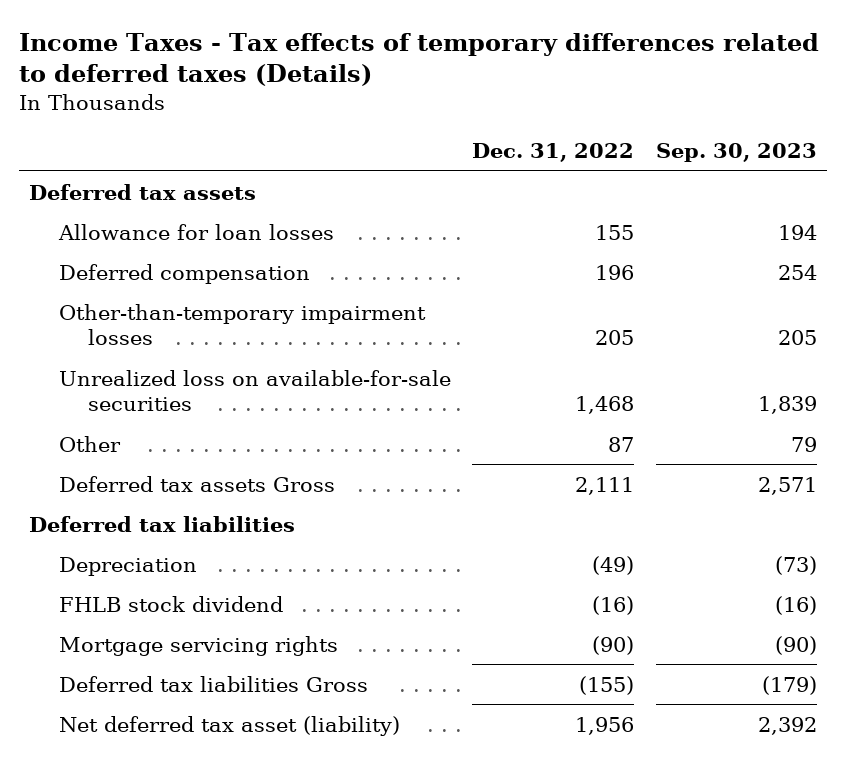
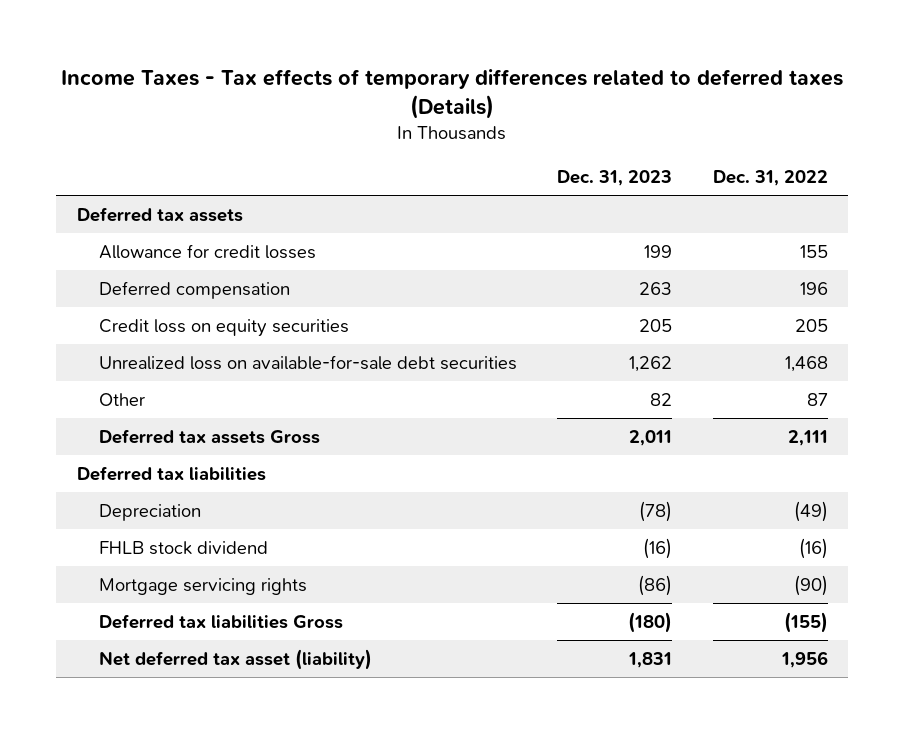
[655,143,817,163] Sep. 30, 2023 -> none
none -> [557,169,673,186] Dec. 31, 2023
[57,223,334,240] Allowance for loan losses -> [98,244,316,260] Allowance for credit losses
[58,303,426,345] Other-than-temporary impairment losses -> none
none -> [98,319,349,338] Credit loss on equity securities
[58,369,451,411] Unrealized loss on available-for-sale securities -> [98,355,517,371] Unrealized loss on available-for-sale debt securities

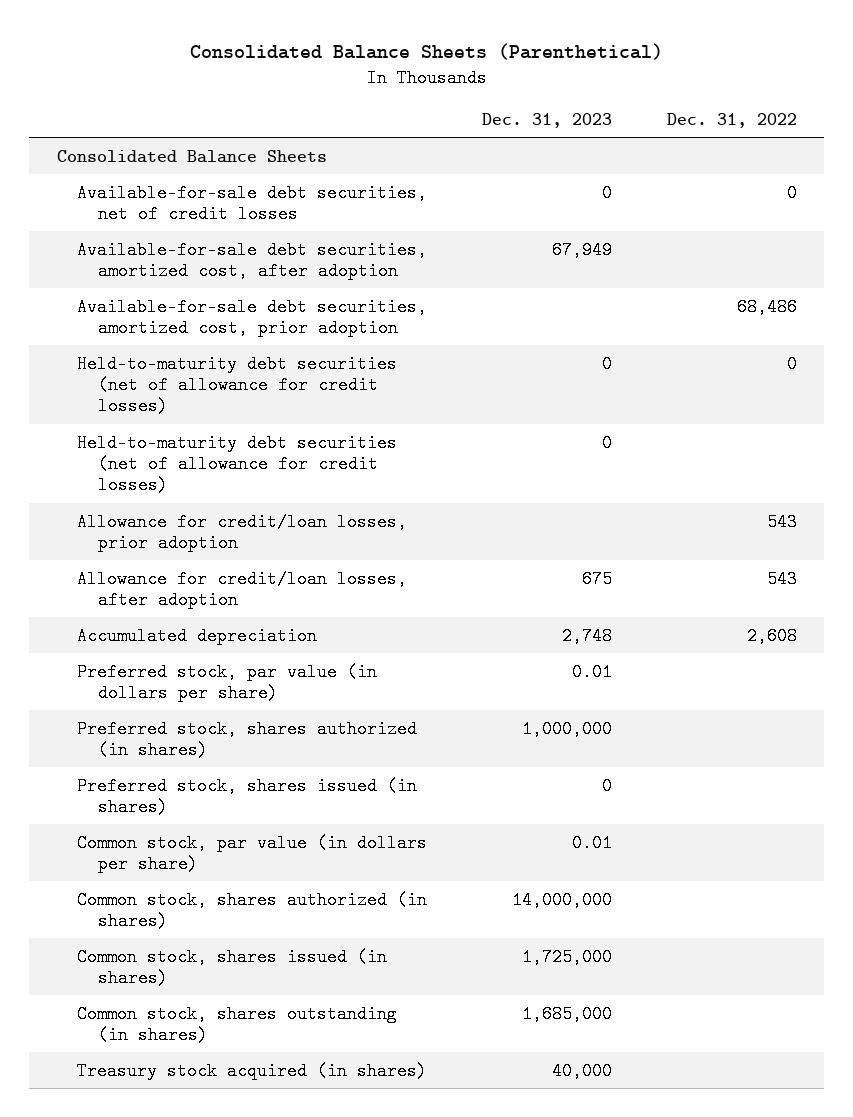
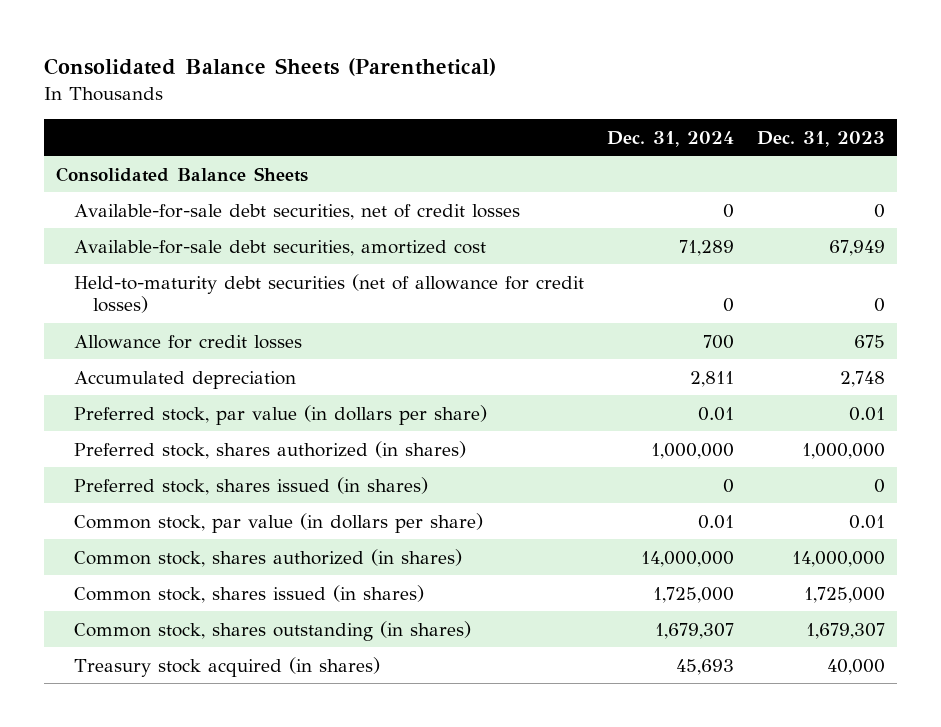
[666,113,797,129] Dec. 31, 2022 -> none
none -> [607,130,735,147] Dec. 31, 2024
[77,297,428,338] Available-for-sale debt securities, amortized cost, prior adoption -> none
[77,354,398,416] Held-to-maturity debt securities (net of allowance for credit losses) -> none
[77,240,428,281] Available-for-sale debt securities, amortized cost, after adoption -> [74,239,487,256] Available-for-sale debt securities, amortized cost
[77,512,408,553] Allowance for credit/loan losses, prior adoption -> none
[77,569,408,610] Allowance for credit/loan losses, after adoption -> [74,334,303,349] Allowance for credit losses
[521,1004,612,1023] 1,685,000 -> [806,622,886,639] 1,679,307

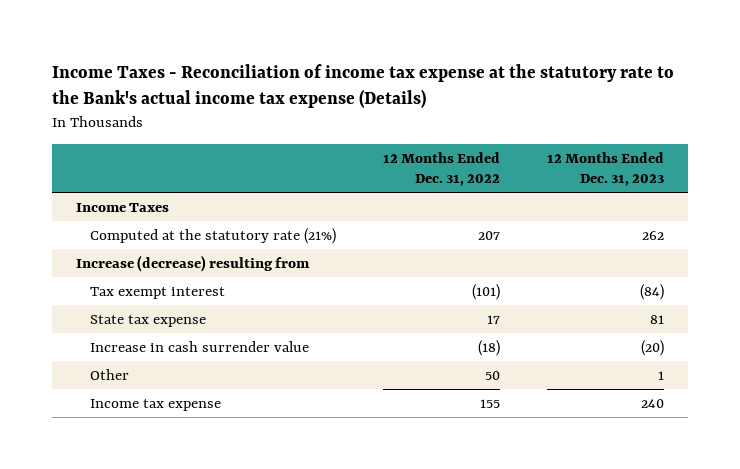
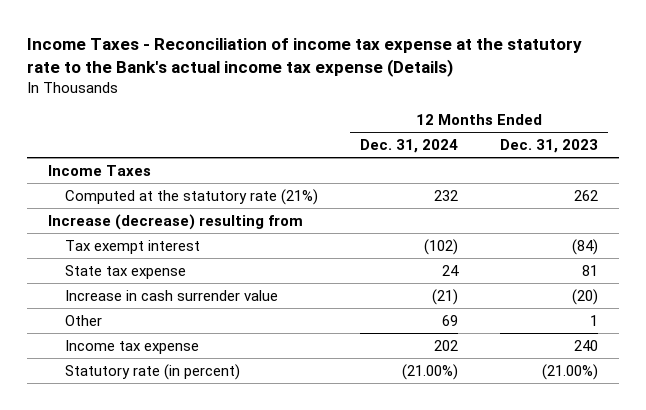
[383,151,501,186] 12 Months Ended Dec. 31, 2022 -> none
none -> [360,139,459,154] Dec. 31, 2024
none -> [65,363,241,380] Statutory rate (in percent)

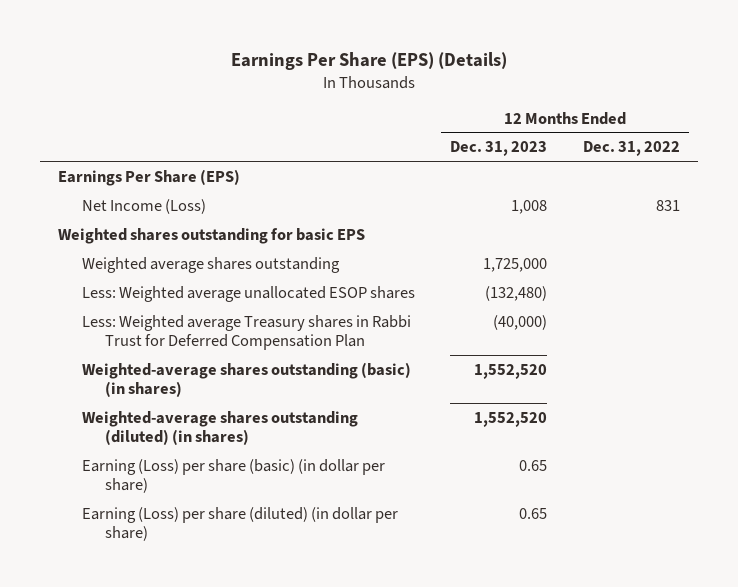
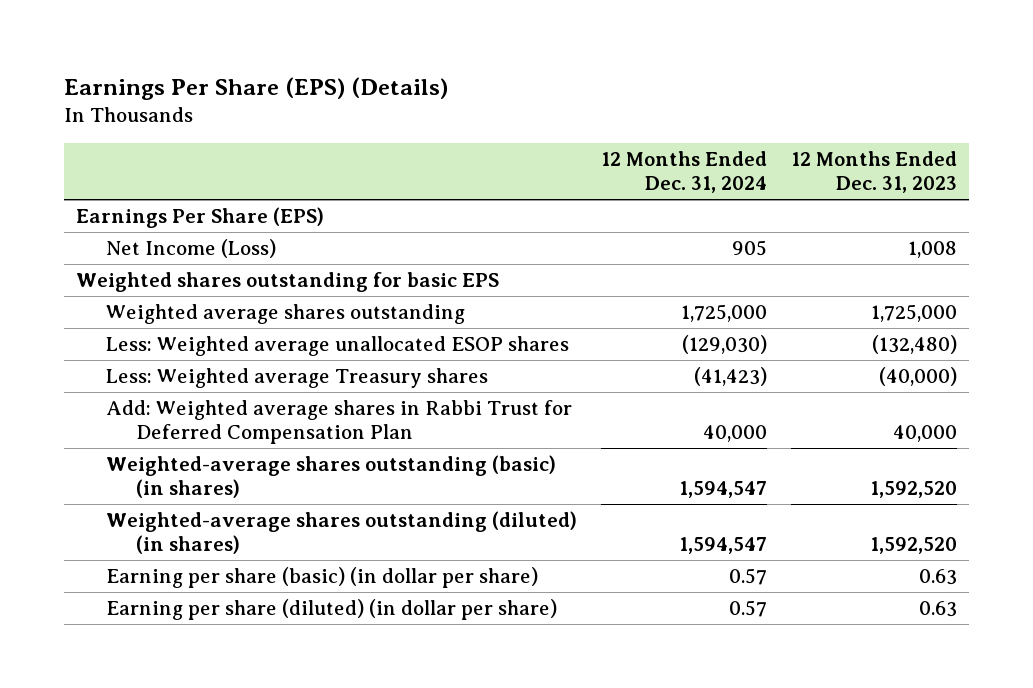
[582,141,680,157] Dec. 31, 2022 -> none
none -> [601,150,768,194] 12 Months Ended Dec. 31, 2024
none -> [106,368,489,389] Less: Weighted average Treasury shares
[81,314,411,350] Less: Weighted average Treasury shares in Rabbi Trust for Deferred Compensation Plan -> [106,400,573,445] Add: Weighted average shares in Rabbi Trust for Deferred Compensation Plan
[493,314,548,330] (40,000) -> [893,425,958,443] 40,000
[474,363,548,379] 1,552,520 -> [870,481,958,499] 1,592,520
[474,411,548,427] 1,552,520 -> [870,537,958,555] 1,592,520
[81,458,385,493] Earning (Loss) per share (basic) (in dollar per share) -> [106,567,539,589] Earning per share (basic) (in dollar per share)
[519,459,548,471] 0.65 -> [919,569,958,586] 0.63
[81,506,398,541] Earning (Loss) per share (diluted) (in dollar per share) -> [106,599,558,621] Earning per share (diluted) (in dollar per share)
[519,507,548,519] 0.65 -> [919,601,958,618] 0.63

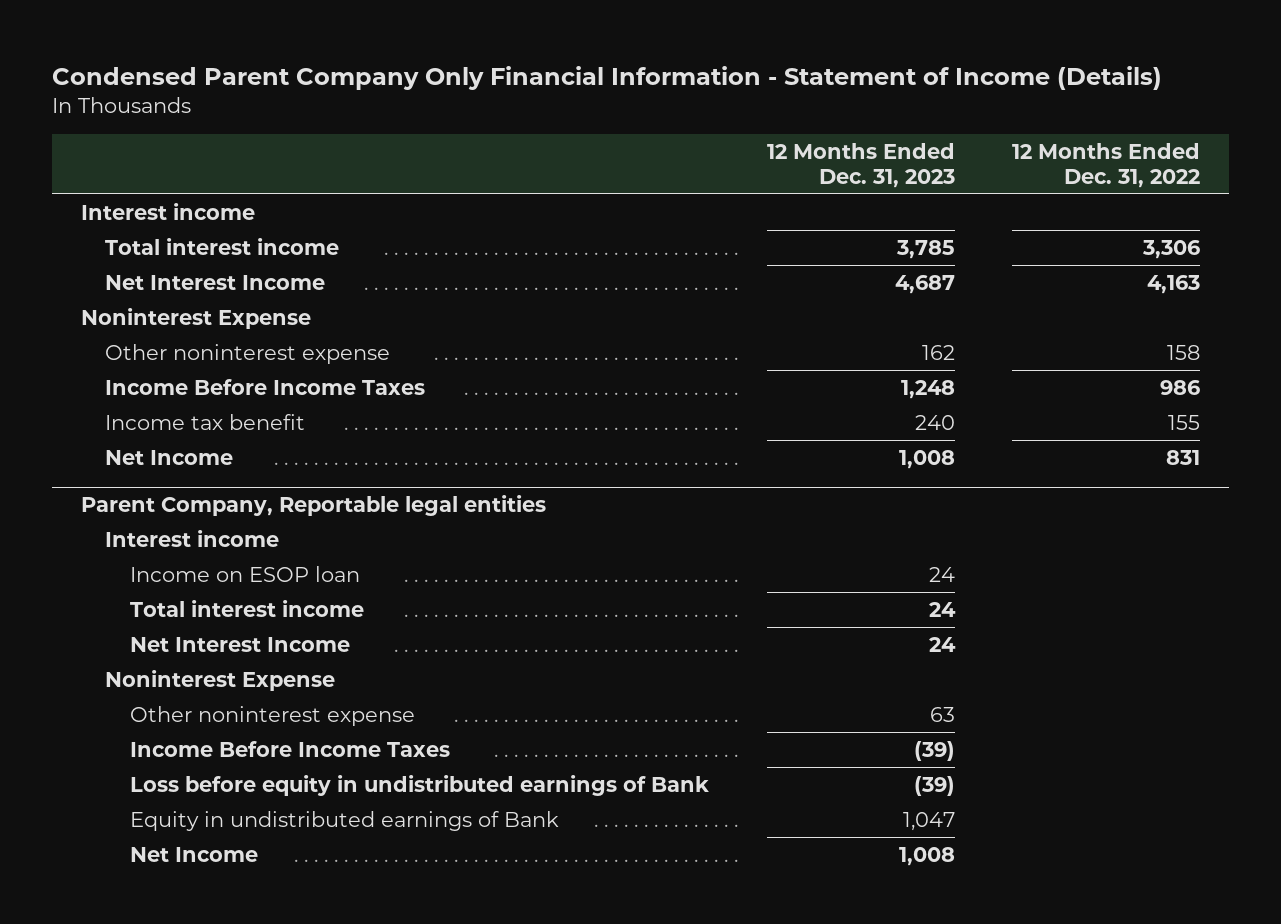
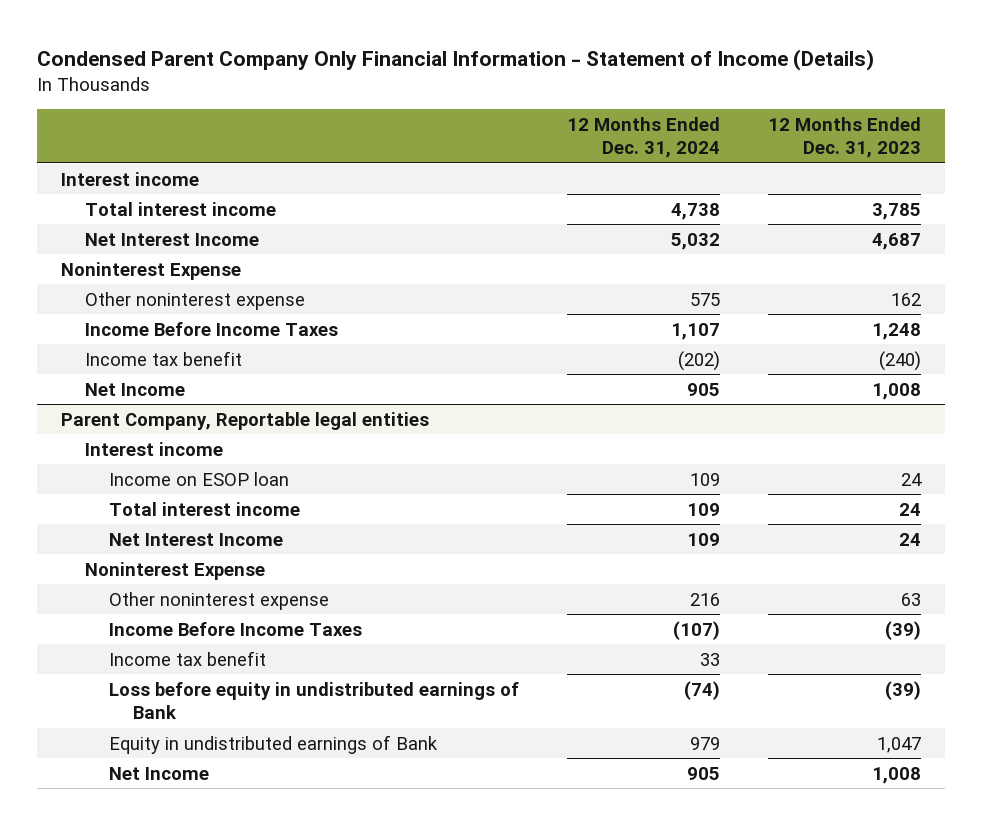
[1012,142,1201,188] 12 Months Ended Dec. 31, 2022 -> none
none -> [567,116,721,159] 12 Months Ended Dec. 31, 2024
[914,414,955,430] 240 -> [879,350,922,371] (240)
none -> [109,650,267,666] Income tax benefit

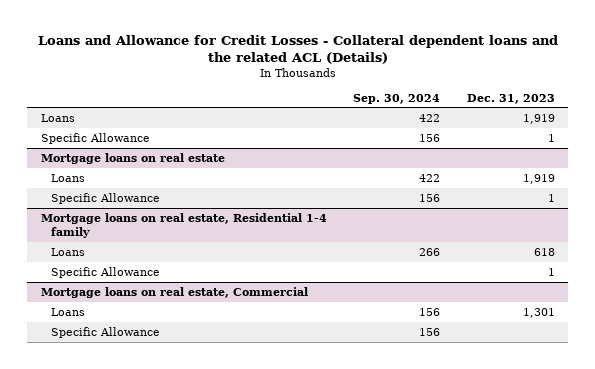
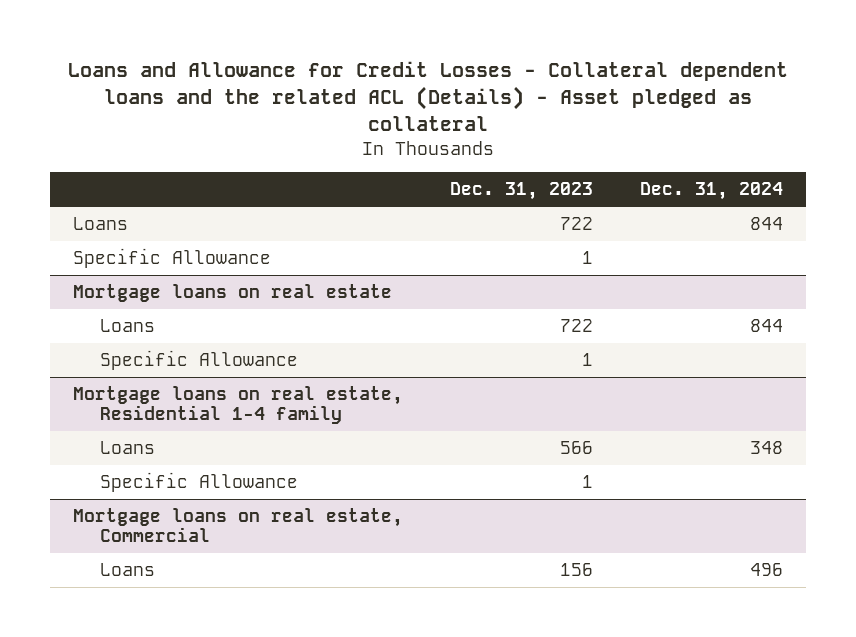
[37,34,558,64] Loans and Allowance for Credit Losses - Collateral dependent loans and the related ACL (Details) -> [67,61,788,132] Loans and Allowance for Credit Losses - Collateral dependent loans and the related ACL (Details) - Asset pledged as collateral
[353,93,441,104] Sep. 30, 2024 -> none
none -> [639,182,783,201] Dec. 31, 2024
[522,113,555,124] 1,919 -> [559,217,593,231] 722
[522,173,555,184] 1,919 -> [559,319,593,333] 722
[533,247,555,256] 618 -> [559,441,593,455] 566
[51,326,161,338] Specific Allowance -> none
[522,307,555,318] 1,301 -> [559,563,593,577] 156

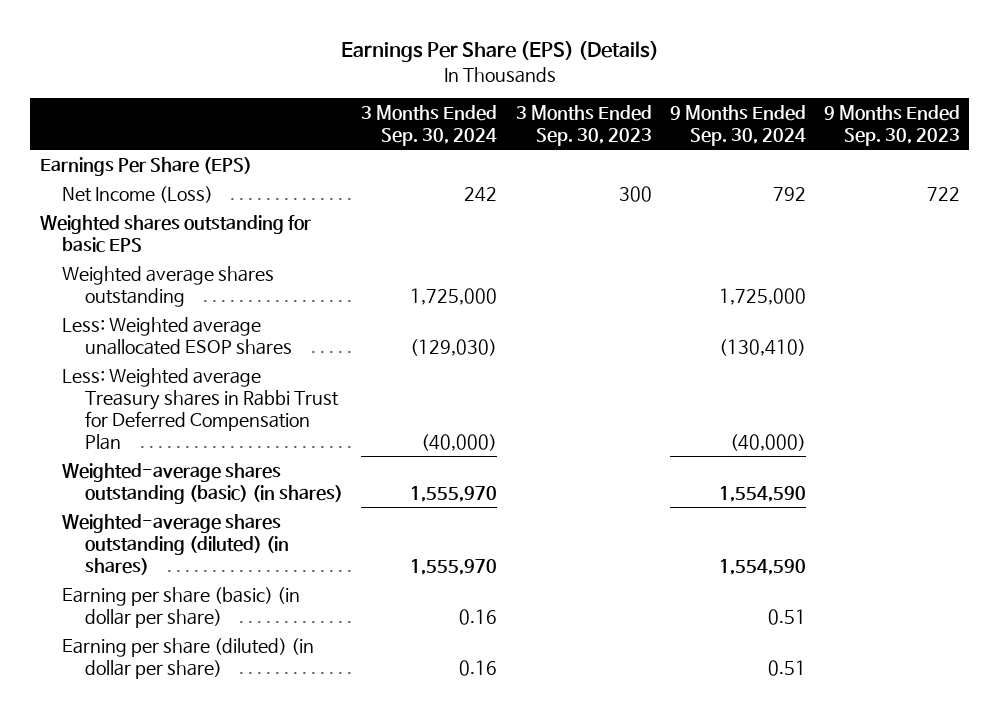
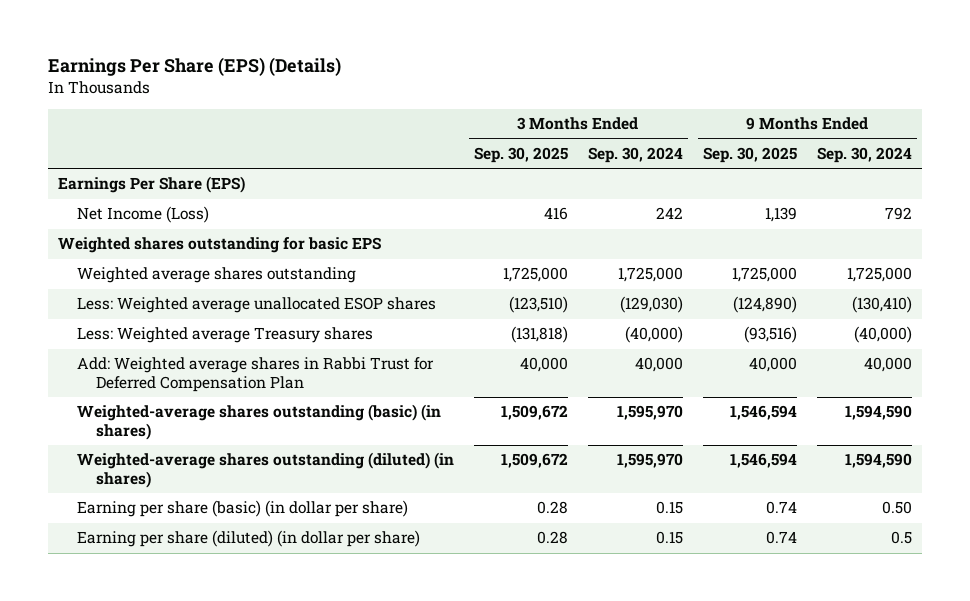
[515,104,652,146] 3 Months Ended Sep. 30, 2023 -> none
[824,104,961,146] 9 Months Ended Sep. 30, 2023 -> none
none -> [474,147,569,164] Sep. 30, 2025
none -> [702,147,797,164] Sep. 30, 2025
none -> [77,327,374,344] Less: Weighted average Treasury shares
[62,367,340,450] Less: Weighted average Treasury shares in Rabbi Trust for Deferred Compensation Plan -> [77,357,435,392] Add: Weighted average shares in Rabbi Trust for Deferred Compensation Plan
[421,433,498,451] (40,000) -> [634,357,683,373] 40,000
[729,433,806,451] (40,000) -> [863,357,912,373] 40,000
[410,485,498,502] 1,555,970 -> [616,405,683,421] 1,595,970
[718,485,806,502] 1,554,590 -> [844,405,912,421] 1,594,590
[410,558,498,575] 1,555,970 -> [616,453,683,469] 1,595,970
[718,558,806,575] 1,554,590 -> [844,453,912,469] 1,594,590
[459,608,498,625] 0.16 -> [655,501,683,515] 0.15
[767,608,806,625] 0.51 -> [881,501,912,515] 0.50
[459,659,498,676] 0.16 -> [655,531,683,545] 0.15
[767,659,806,676] 0.51 -> [890,531,912,545] 0.5

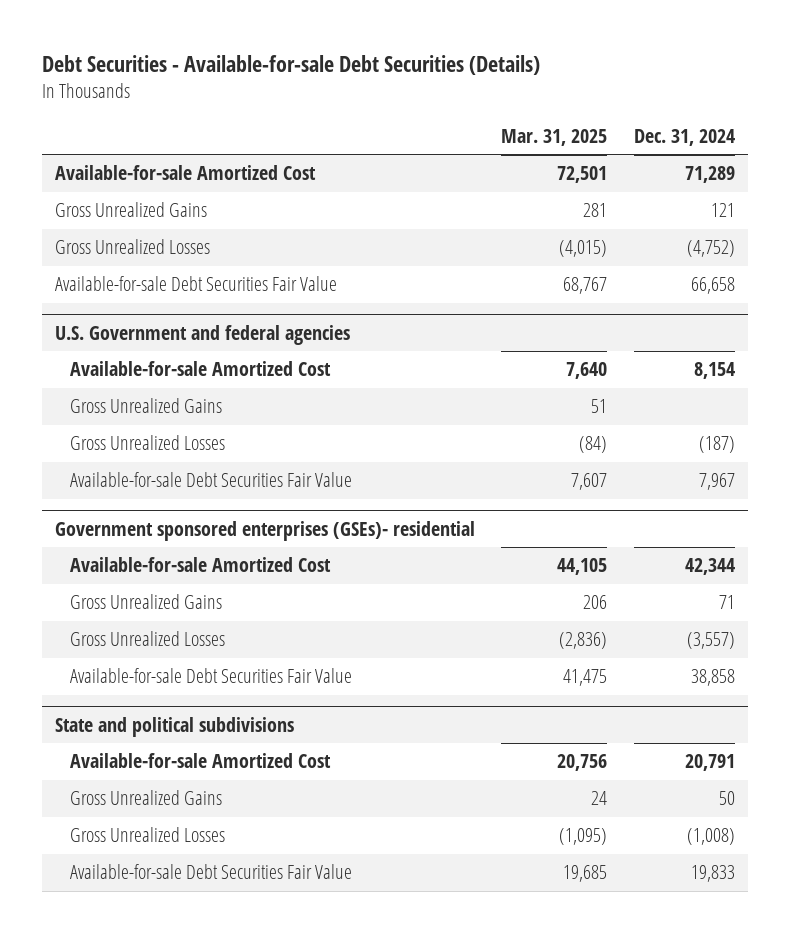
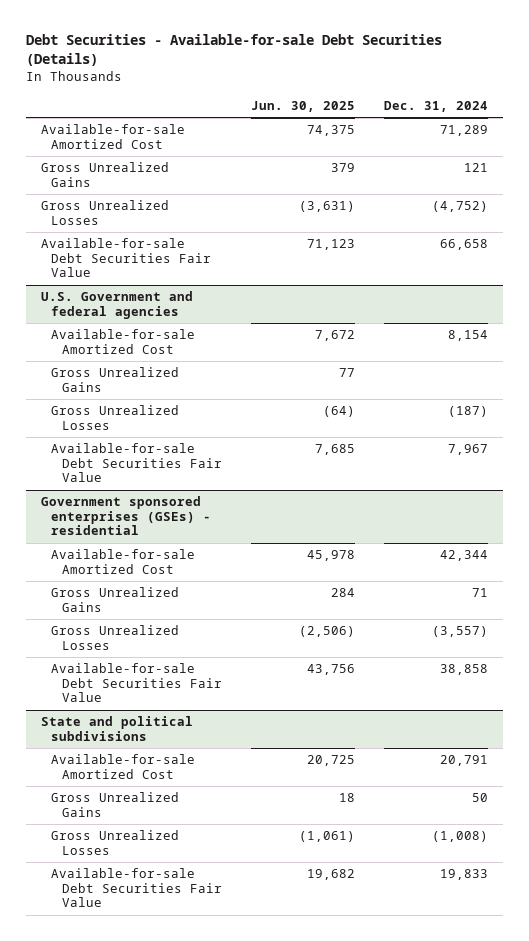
[501,128,608,146] Mar. 31, 2025 -> none
none -> [250,100,355,112] Jun. 30, 2025
[55,520,476,541] Government sponsored enterprises (GSEs)- residential -> [40,496,212,536] Government sponsored enterprises (GSEs) - residential

